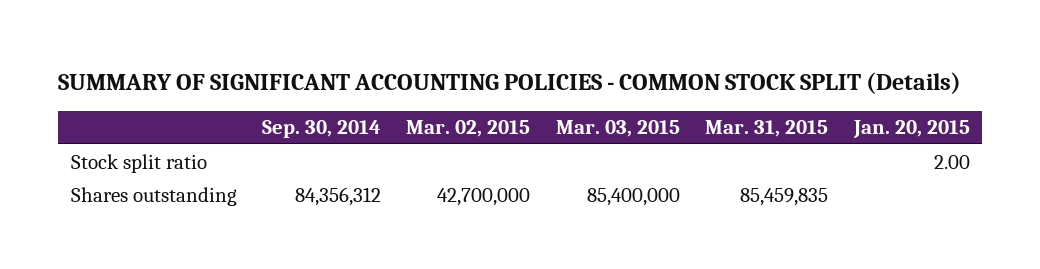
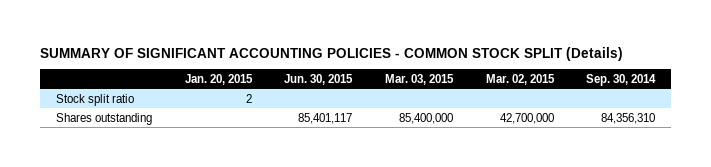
[705,120,829,138] Mar. 31, 2015 -> none
none -> [284,73,354,85] Jun. 30, 2015
[933,154,970,169] 2.00 -> [245,93,252,103] 2
[294,186,381,206] 84,356,312 -> [601,112,656,124] 84,356,310

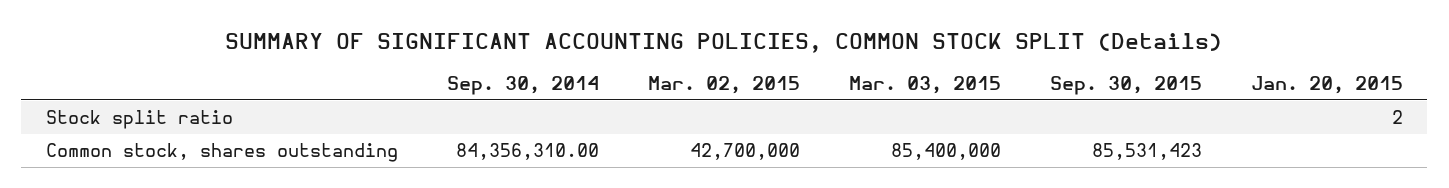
[39,46,623,61] SUMMARY OF SIGNIFICANT ACCOUNTING POLICIES - COMMON STOCK SPLIT (Details) -> [225,32,1223,53] SUMMARY OF SIGNIFICANT ACCOUNTING POLICIES, COMMON STOCK SPLIT (Details)
[284,73,354,85] Jun. 30, 2015 -> none
none -> [1049,75,1202,95] Sep. 30, 2015
[56,112,153,125] Shares outstanding -> [45,143,398,163] Common stock, shares outstanding
[601,112,656,124] 84,356,310 -> [455,143,599,161] 84,356,310.00

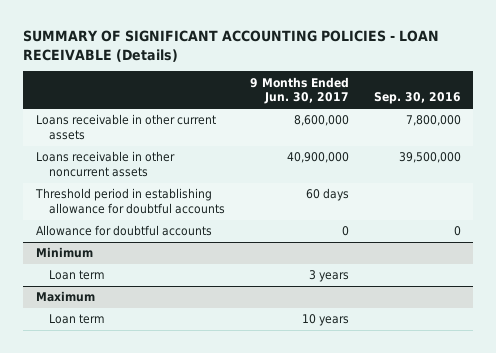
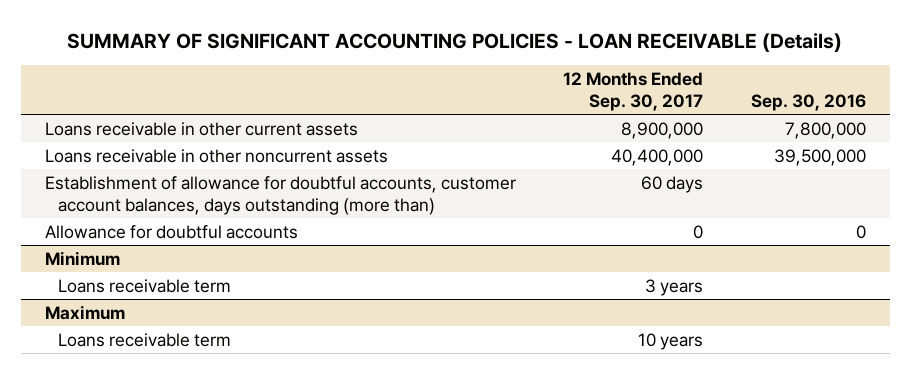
[249,76,349,105] 9 Months Ended Jun. 30, 2017 -> none
none -> [563,72,704,112] 12 Months Ended Sep. 30, 2017
[34,188,225,214] Threshold period in establishing allowance for doubtful accounts -> none
none -> [44,175,516,215] Establishment of allowance for doubtful accounts, customer account balances, days outstanding (more than)
[48,270,105,281] Loan term -> [58,278,232,293] Loans receivable term
[48,314,105,325] Loan term -> [58,332,232,347] Loans receivable term

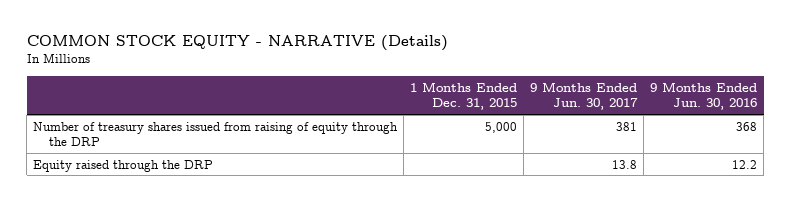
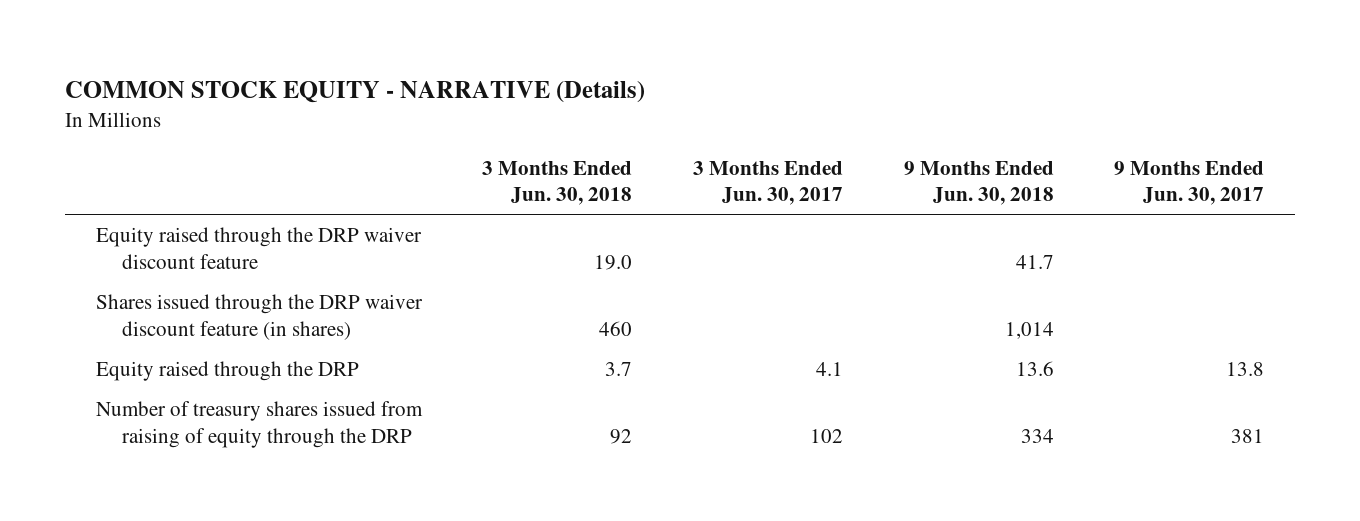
[410,81,518,111] 1 Months Ended Dec. 31, 2015 -> none
[650,81,758,111] 9 Months Ended Jun. 30, 2016 -> none
none -> [482,160,633,206] 3 Months Ended Jun. 30, 2018
none -> [692,160,843,206] 3 Months Ended Jun. 30, 2017
none -> [903,160,1054,206] 9 Months Ended Jun. 30, 2018
none -> [95,227,422,269] Equity raised through the DRP waiver discount feature
none -> [95,294,423,340] Shares issued through the DRP waiver discount feature (in shares)
[33,121,399,147] Number of treasury shares issued from raising of equity through the DRP -> [95,401,423,448] Number of treasury shares issued from raising of equity through the DRP

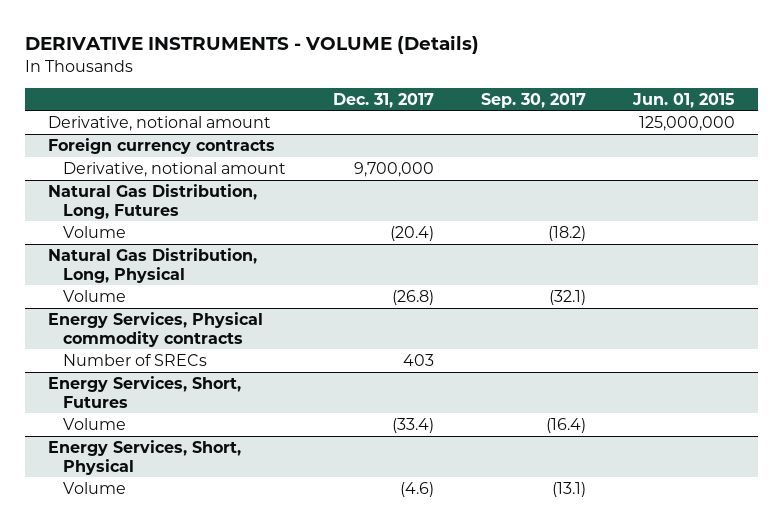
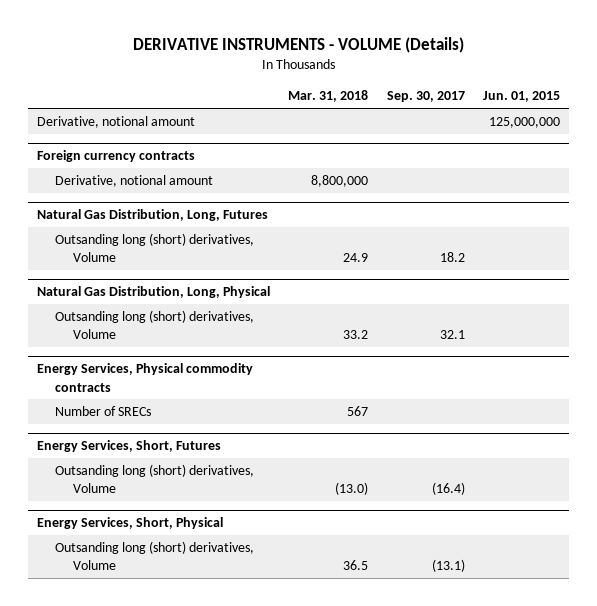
[333,92,435,108] Dec. 31, 2017 -> none
none -> [288,90,369,103] Mar. 31, 2018
[63,225,127,238] Volume -> [54,233,254,263] Outsanding long (short) derivatives, Volume
[548,225,587,241] (18.2) -> [439,252,465,263] 18.2
[63,289,127,302] Volume -> [54,310,254,340] Outsanding long (short) derivatives, Volume
[549,289,587,305] (32.1) -> [439,330,465,340] 32.1
[63,417,127,430] Volume -> [54,464,254,494] Outsanding long (short) derivatives, Volume
[63,481,127,494] Volume -> [54,541,254,571] Outsanding long (short) derivatives, Volume

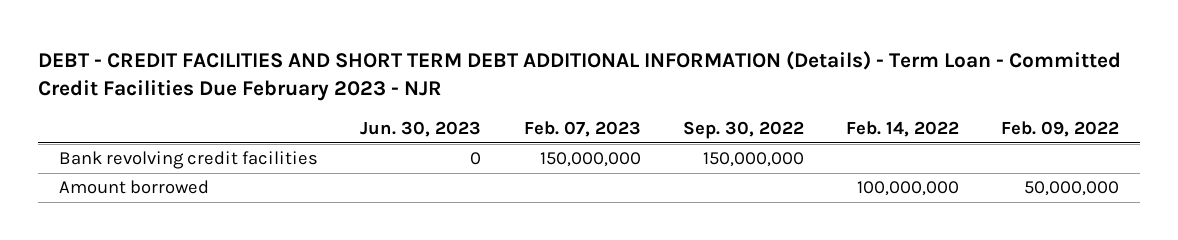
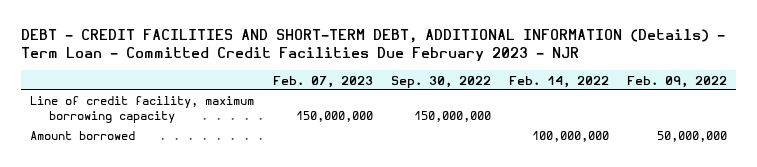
[38,50,1122,102] DEBT - CREDIT FACILITIES AND SHORT TERM DEBT ADDITIONAL INFORMATION (Details) - Term Loan - Committed Credit Facilities Due February 2023 - NJR -> [21,28,726,63] DEBT - CREDIT FACILITIES AND SHORT-TERM DEBT, ADDITIONAL INFORMATION (Details) - Term Loan - Committed Credit Facilities Due February 2023 - NJR
[360,121,482,138] Jun. 30, 2023 -> none
[59,151,319,170] Bank revolving credit facilities -> [30,96,255,124] Line of credit facility, maximum borrowing capacity

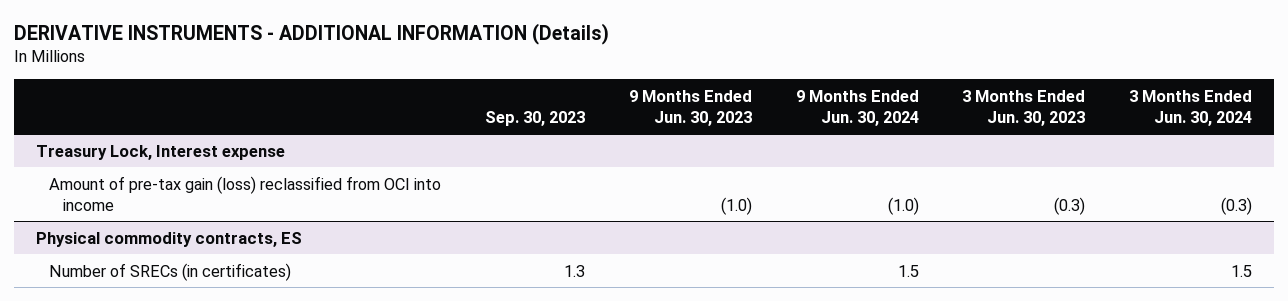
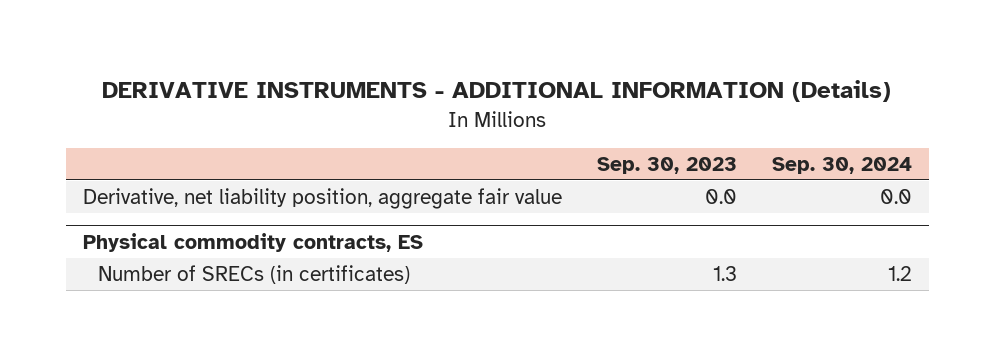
[628,89,752,126] 9 Months Ended Jun. 30, 2023 -> none
[795,89,919,126] 9 Months Ended Jun. 30, 2024 -> none
[962,89,1086,126] 3 Months Ended Jun. 30, 2023 -> none
[1128,89,1252,126] 3 Months Ended Jun. 30, 2024 -> none
none -> [771,156,912,174] Sep. 30, 2024
[35,144,285,160] Treasury Lock, Interest expense -> none
[49,175,442,211] Amount of pre-tax gain (loss) reclassified from OCI into income -> none
none -> [83,188,563,210] Derivative, net liability position, aggregate fair value

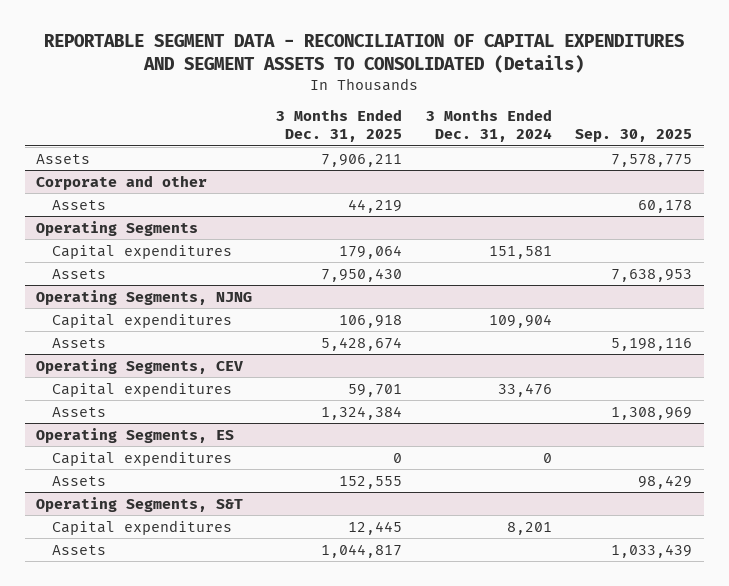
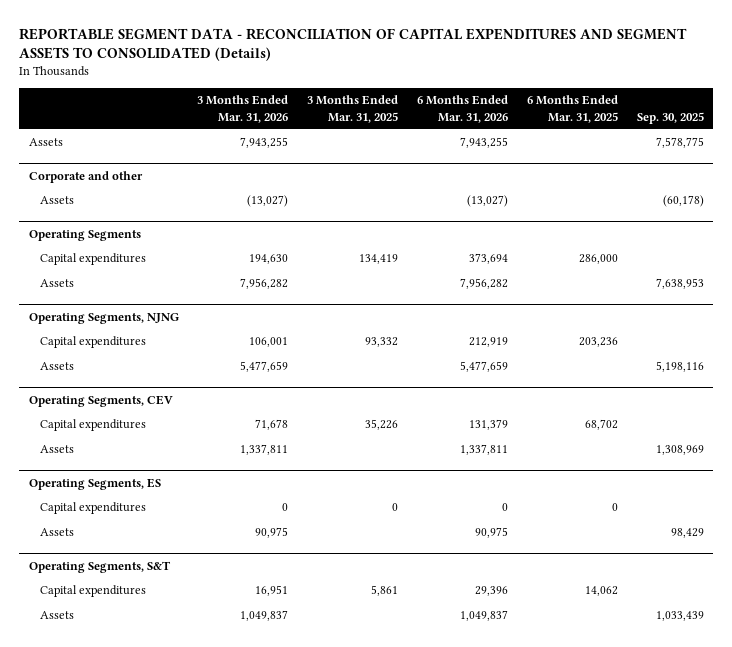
[276,109,403,143] 3 Months Ended Dec. 31, 2025 -> none
[425,109,552,143] 3 Months Ended Dec. 31, 2024 -> none
none -> [197,95,289,123] 3 Months Ended Mar. 31, 2026
none -> [307,95,399,123] 3 Months Ended Mar. 31, 2025
none -> [417,95,509,123] 6 Months Ended Mar. 31, 2026
none -> [526,95,618,123] 6 Months Ended Mar. 31, 2025
[638,199,693,213] 60,178 -> [662,195,704,208] (60,178)

